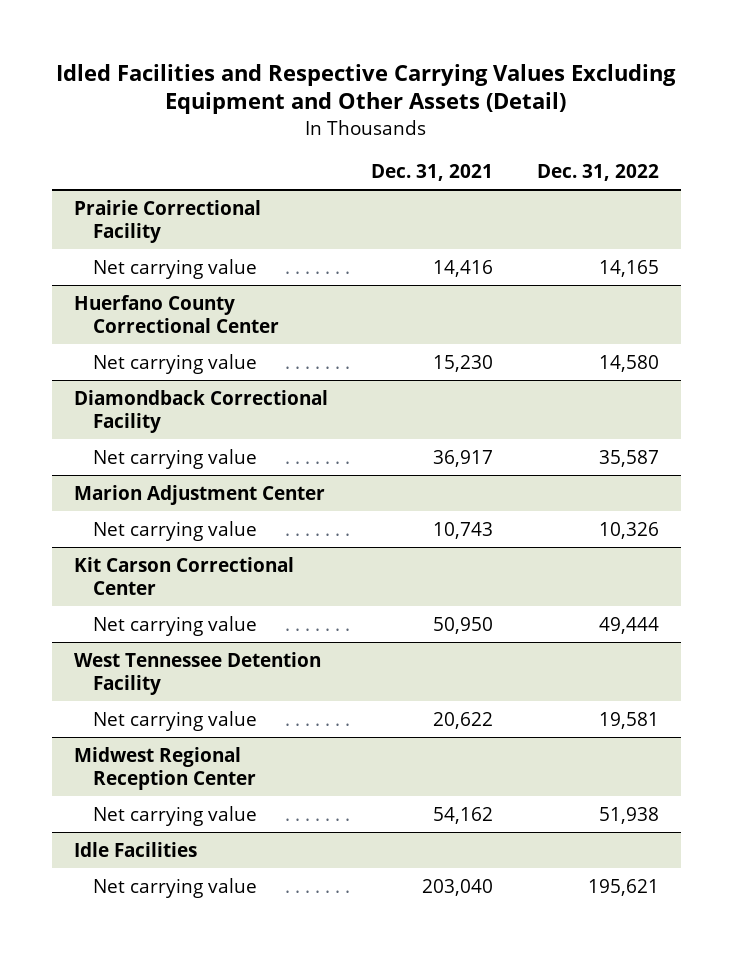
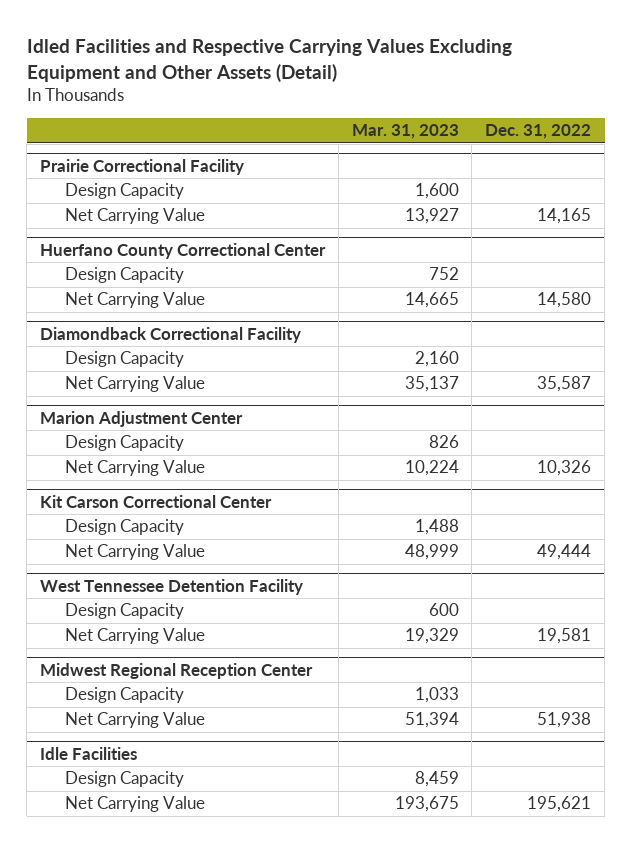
[371,163,494,181] Dec. 31, 2021 -> none
none -> [351,124,459,140] Mar. 31, 2023
none -> [64,183,184,200] Design Capacity
[93,258,258,279] Net carrying value -> [64,208,205,225] Net Carrying Value
none -> [64,267,184,284] Design Capacity
[93,353,258,374] Net carrying value -> [64,292,205,309] Net Carrying Value
none -> [64,351,184,368] Design Capacity
[93,448,258,469] Net carrying value -> [64,376,205,393] Net Carrying Value
none -> [64,435,184,452] Design Capacity
[93,520,258,541] Net carrying value -> [64,460,205,477] Net Carrying Value
none -> [64,519,184,536] Design Capacity
[93,615,258,636] Net carrying value -> [64,544,205,561] Net Carrying Value
none -> [64,603,184,620] Design Capacity
[93,710,258,731] Net carrying value -> [64,628,205,645] Net Carrying Value
none -> [64,687,184,704] Design Capacity
[93,805,258,826] Net carrying value -> [64,712,205,729] Net Carrying Value
none -> [64,771,184,788] Design Capacity
[93,877,258,898] Net carrying value -> [64,796,205,813] Net Carrying Value

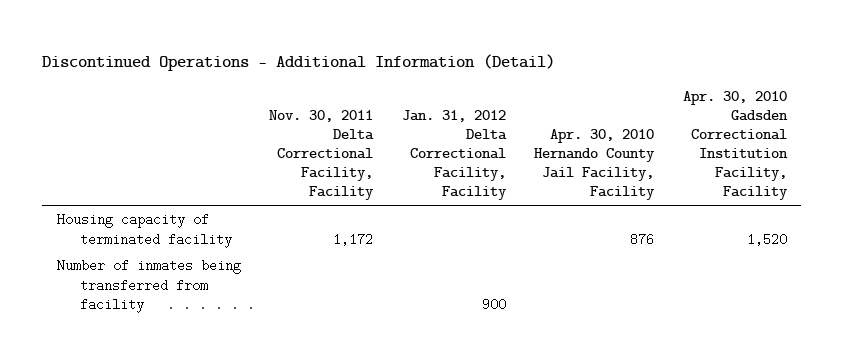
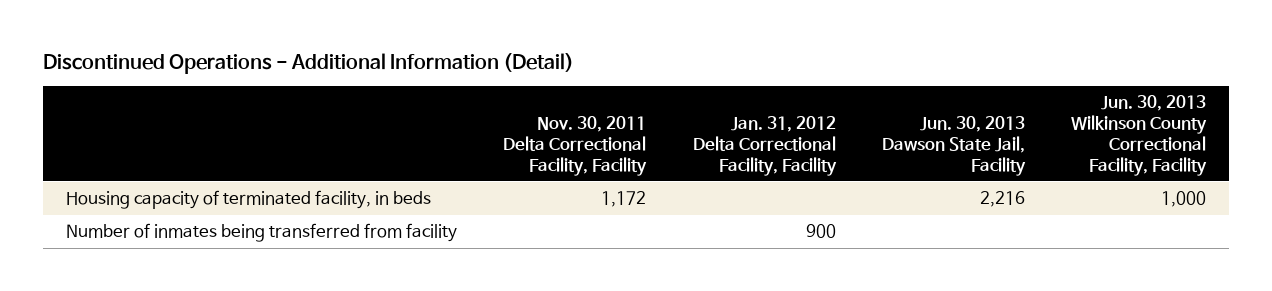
[534,129,656,201] Apr. 30, 2010 Hernando County Jail Facility, Facility -> none
[682,91,788,201] Apr. 30, 2010 Gadsden Correctional Institution Facility, Facility -> none
none -> [881,115,1026,176] Jun. 30, 2013 Dawson State Jail, Facility
none -> [1071,94,1208,176] Jun. 30, 2013 Wilkinson County Correctional Facility, Facility
[56,213,233,248] Housing capacity of terminated facility -> [65,190,431,210] Housing capacity of terminated facility, in beds

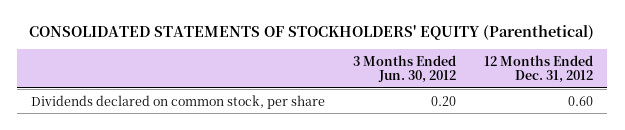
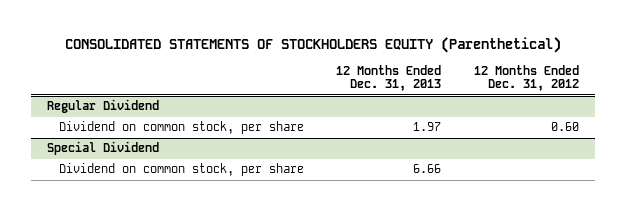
[29,24,595,40] CONSOLIDATED STATEMENTS OF STOCKHOLDERS' EQUITY (Parenthetical) -> [64,36,561,53] CONSOLIDATED STATEMENTS OF STOCKHOLDERS EQUITY (Parenthetical)
[353,54,457,84] 3 Months Ended Jun. 30, 2012 -> none
none -> [336,64,442,92] 12 Months Ended Dec. 31, 2013
[31,94,326,109] Dividends declared on common stock, per share -> none
none -> [46,99,159,114] Regular Dividend
none -> [59,121,305,135] Dividend on common stock, per share
none -> [46,141,159,156] Special Dividend
none -> [59,163,305,177] Dividend on common stock, per share

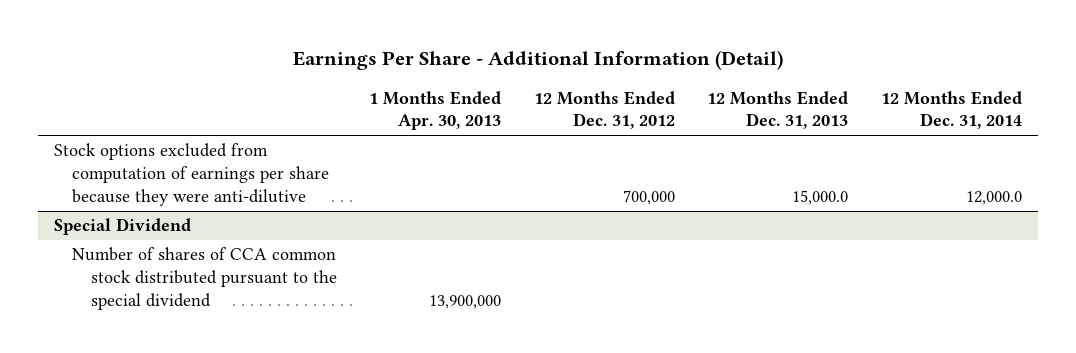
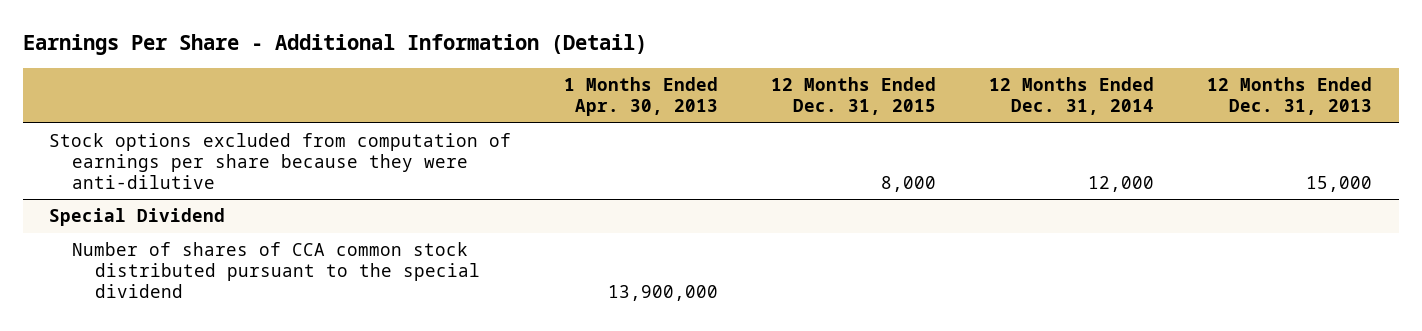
[533,90,675,130] 12 Months Ended Dec. 31, 2012 -> none
none -> [771,77,937,116] 12 Months Ended Dec. 31, 2015
[792,189,849,205] 15,000.0 -> [1306,175,1373,192] 15,000
[965,190,1022,205] 12,000.0 -> [1088,175,1155,192] 12,000

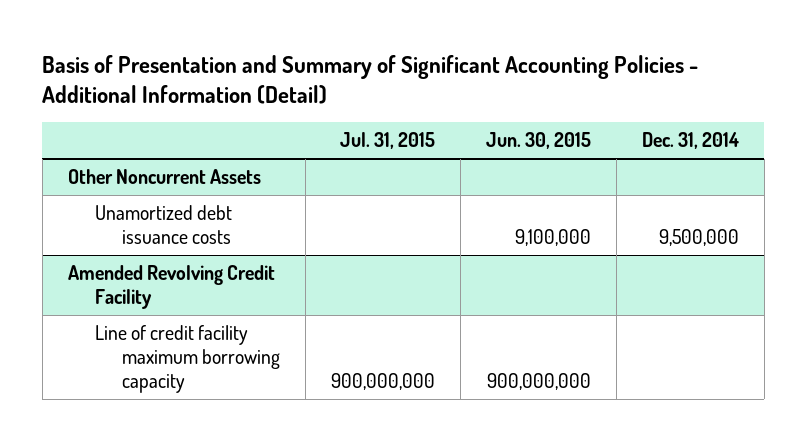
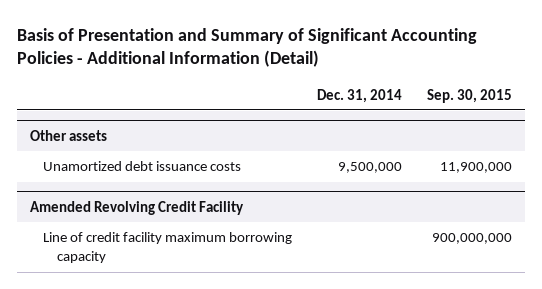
[340,132,436,150] Jul. 31, 2015 -> none
[485,132,591,150] Jun. 30, 2015 -> none
none -> [427,88,513,103] Sep. 30, 2015
[67,169,261,185] Other Noncurrent Assets -> [29,129,107,141] Other assets

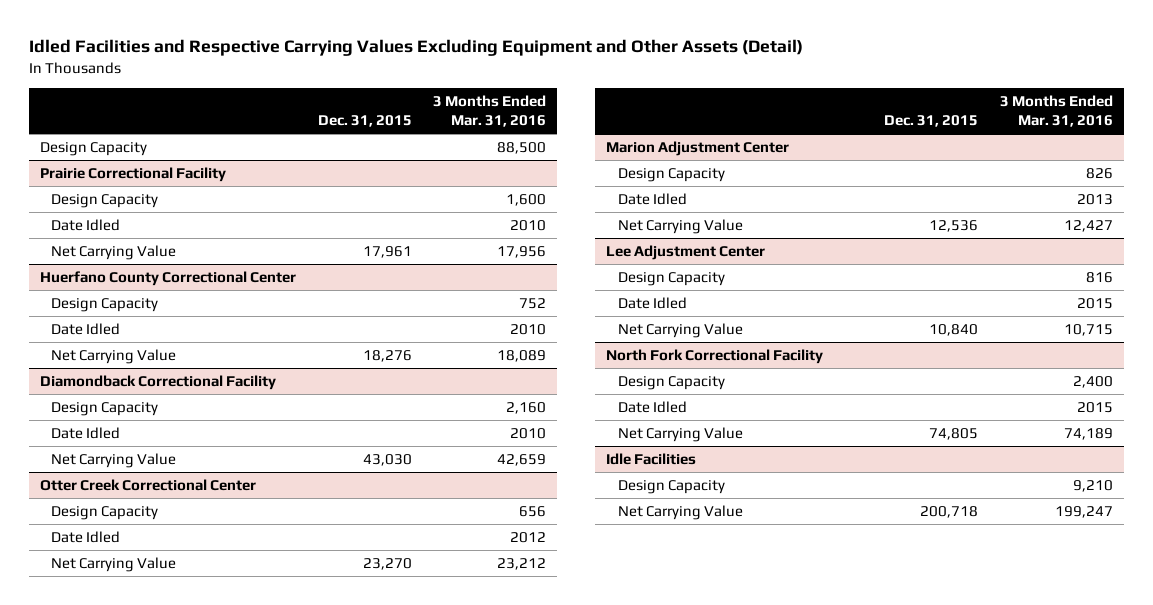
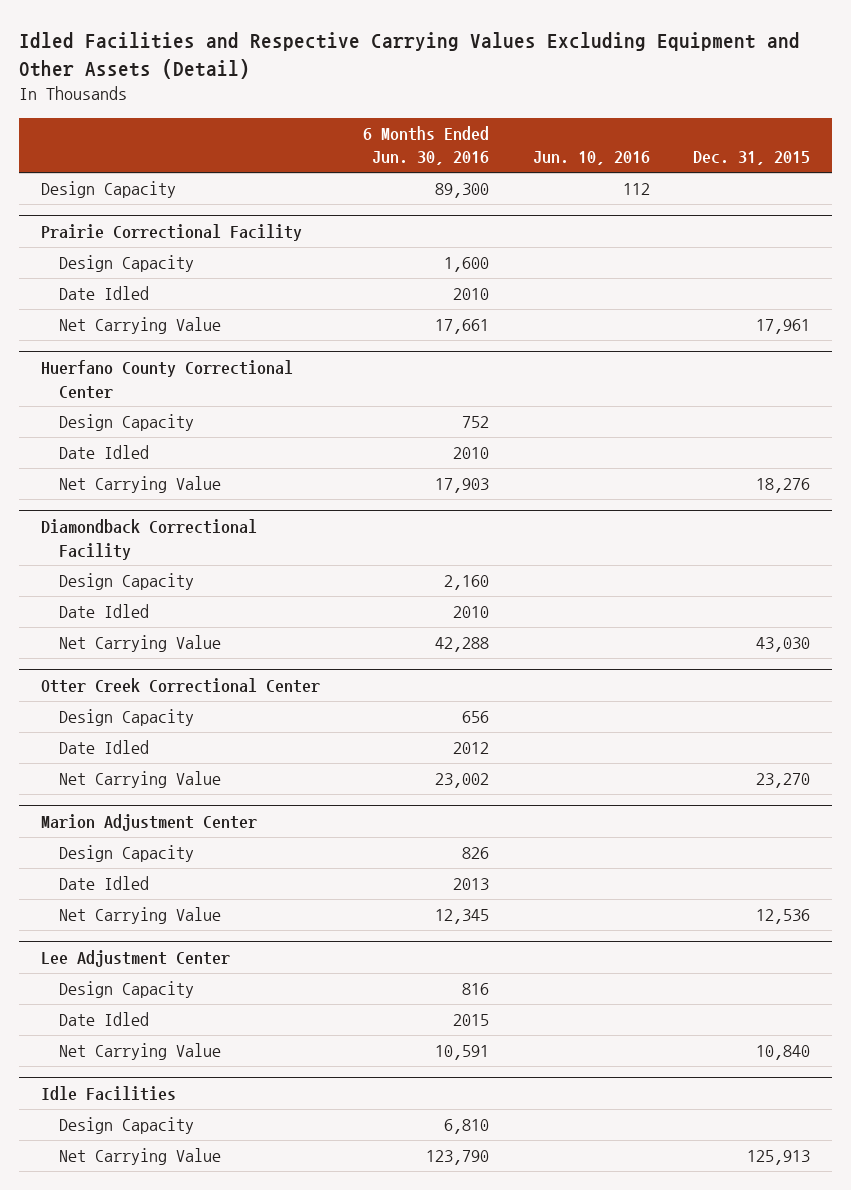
[433,95,547,128] 3 Months Ended Mar. 31, 2016 -> none
none -> [363,125,490,166] 6 Months Ended Jun. 30, 2016
none -> [532,151,650,166] Jun. 10, 2016
[606,348,824,364] North Fork Correctional Facility -> none
[617,375,725,390] Design Capacity -> none
[617,400,687,413] Date Idled -> none
[617,426,743,442] Net Carrying Value -> none
[920,505,979,518] 200,718 -> [747,1150,811,1166] 125,913

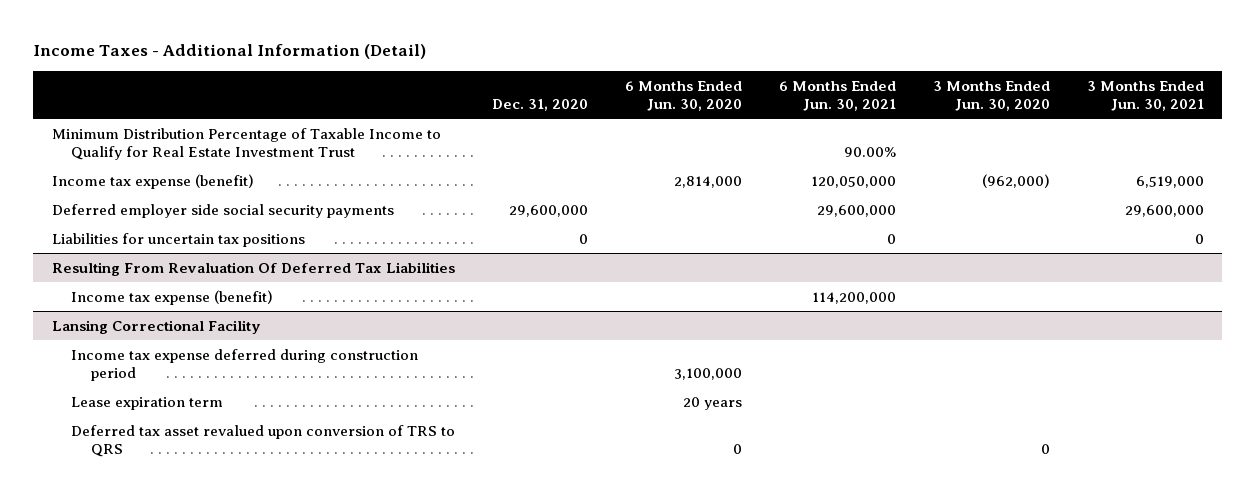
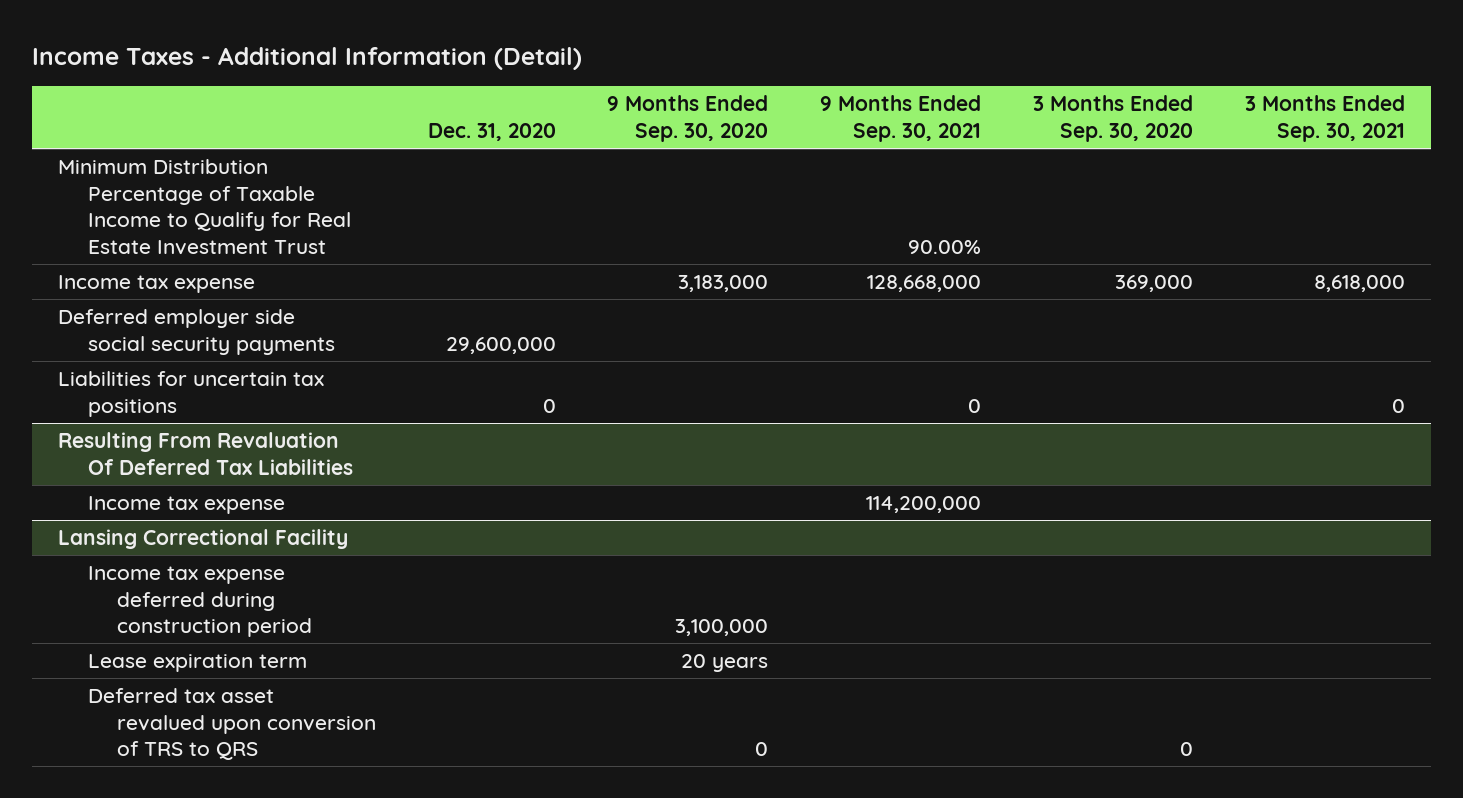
[625,80,743,111] 6 Months Ended Jun. 30, 2020 -> none
[779,80,897,111] 6 Months Ended Jun. 30, 2021 -> none
[932,80,1050,111] 3 Months Ended Jun. 30, 2020 -> none
[1086,80,1204,111] 3 Months Ended Jun. 30, 2021 -> none
none -> [607,95,769,142] 9 Months Ended Sep. 30, 2020
none -> [820,95,982,142] 9 Months Ended Sep. 30, 2021
none -> [1033,95,1194,142] 3 Months Ended Sep. 30, 2020
none -> [1244,95,1405,142] 3 Months Ended Sep. 30, 2021
[51,173,254,189] Income tax expense (benefit) -> [58,275,256,294] Income tax expense
[71,289,274,305] Income tax expense (benefit) -> [87,496,285,515] Income tax expense

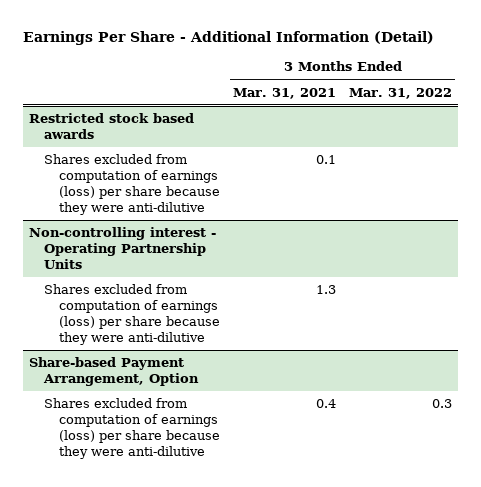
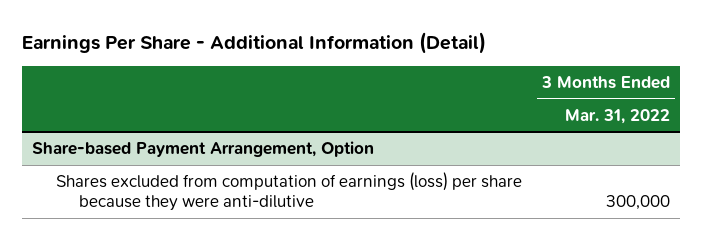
[233,87,337,99] Mar. 31, 2021 -> none
[29,113,195,140] Restricted stock based awards -> none
[44,154,221,215] Shares excluded from computation of earnings (loss) per share because they were anti-dilutive -> none
[29,227,217,269] Non-controlling interest - Operating Partnership Units -> none
[44,284,221,345] Shares excluded from computation of earnings (loss) per share because they were anti-dilutive -> none
[432,399,453,409] 0.3 -> [605,195,670,211] 300,000

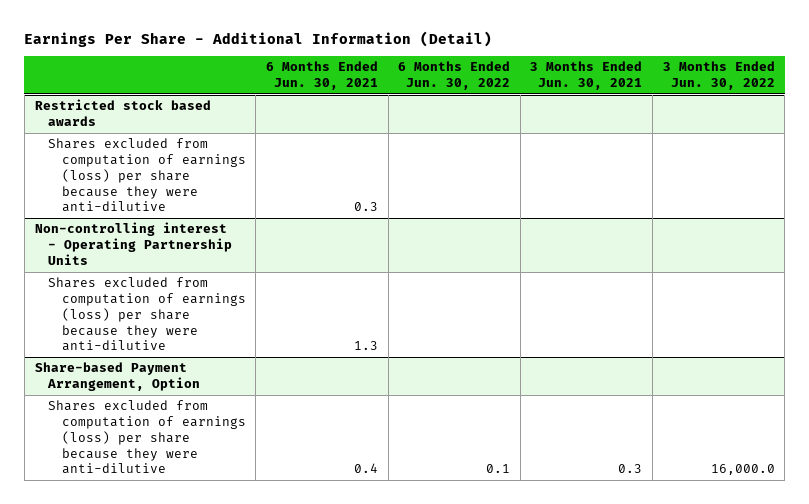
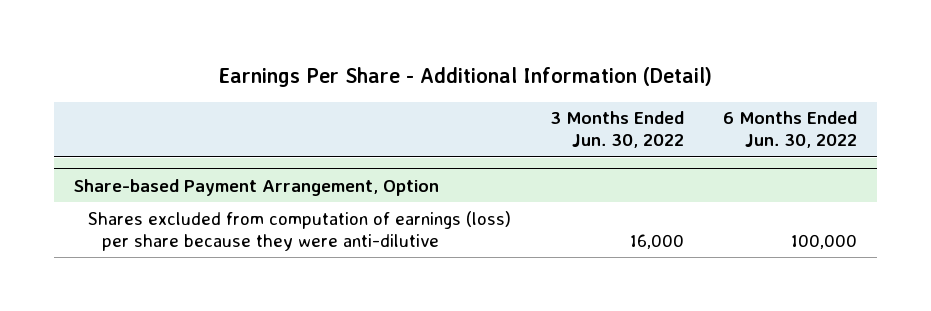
[265,61,378,91] 6 Months Ended Jun. 30, 2021 -> none
[530,61,643,91] 3 Months Ended Jun. 30, 2021 -> none
[34,99,211,127] Restricted stock based awards -> none
[48,138,246,213] Shares excluded from computation of earnings (loss) per share because they were anti-dilutive -> none
[34,222,233,265] Non-controlling interest - Operating Partnership Units -> none
[48,277,246,352] Shares excluded from computation of earnings (loss) per share because they were anti-dilutive -> none
[486,464,511,474] 0.1 -> [790,233,858,249] 100,000
[710,464,775,476] 16,000.0 -> [629,233,685,249] 16,000

